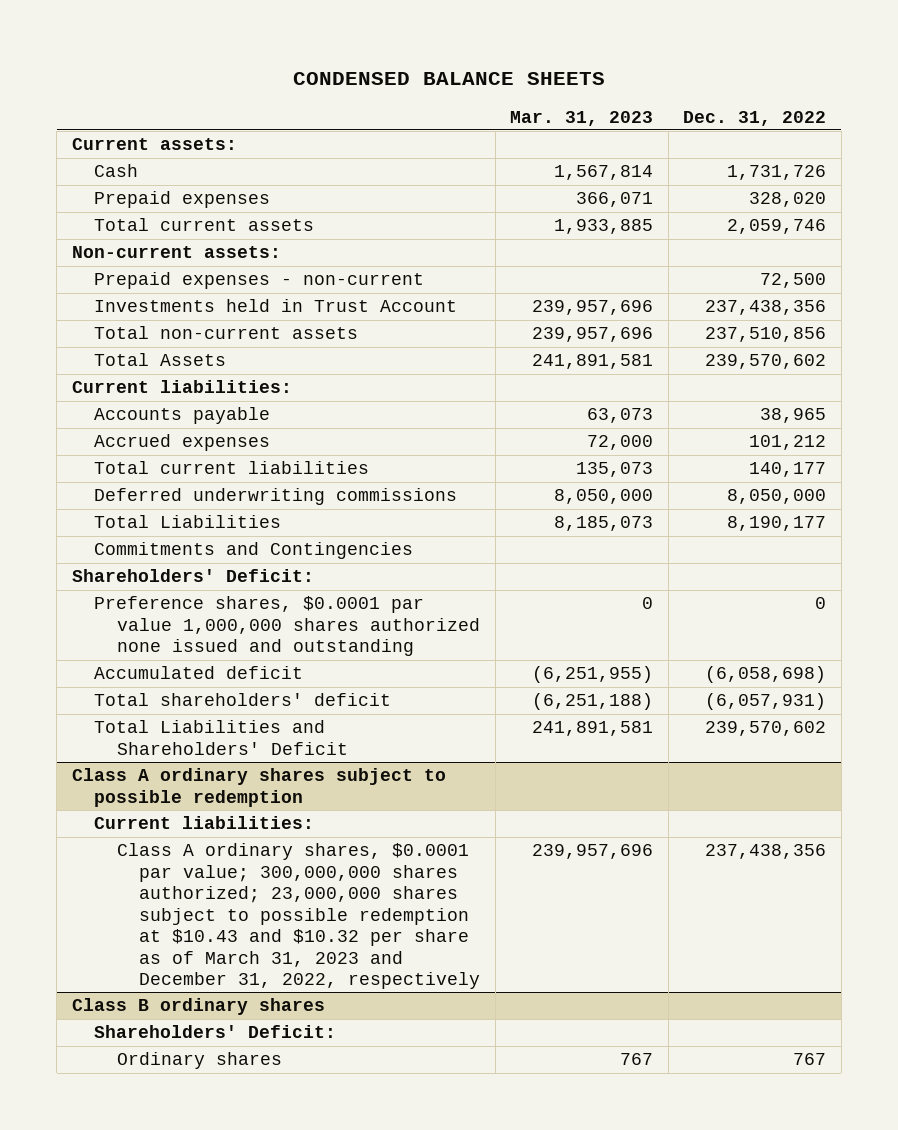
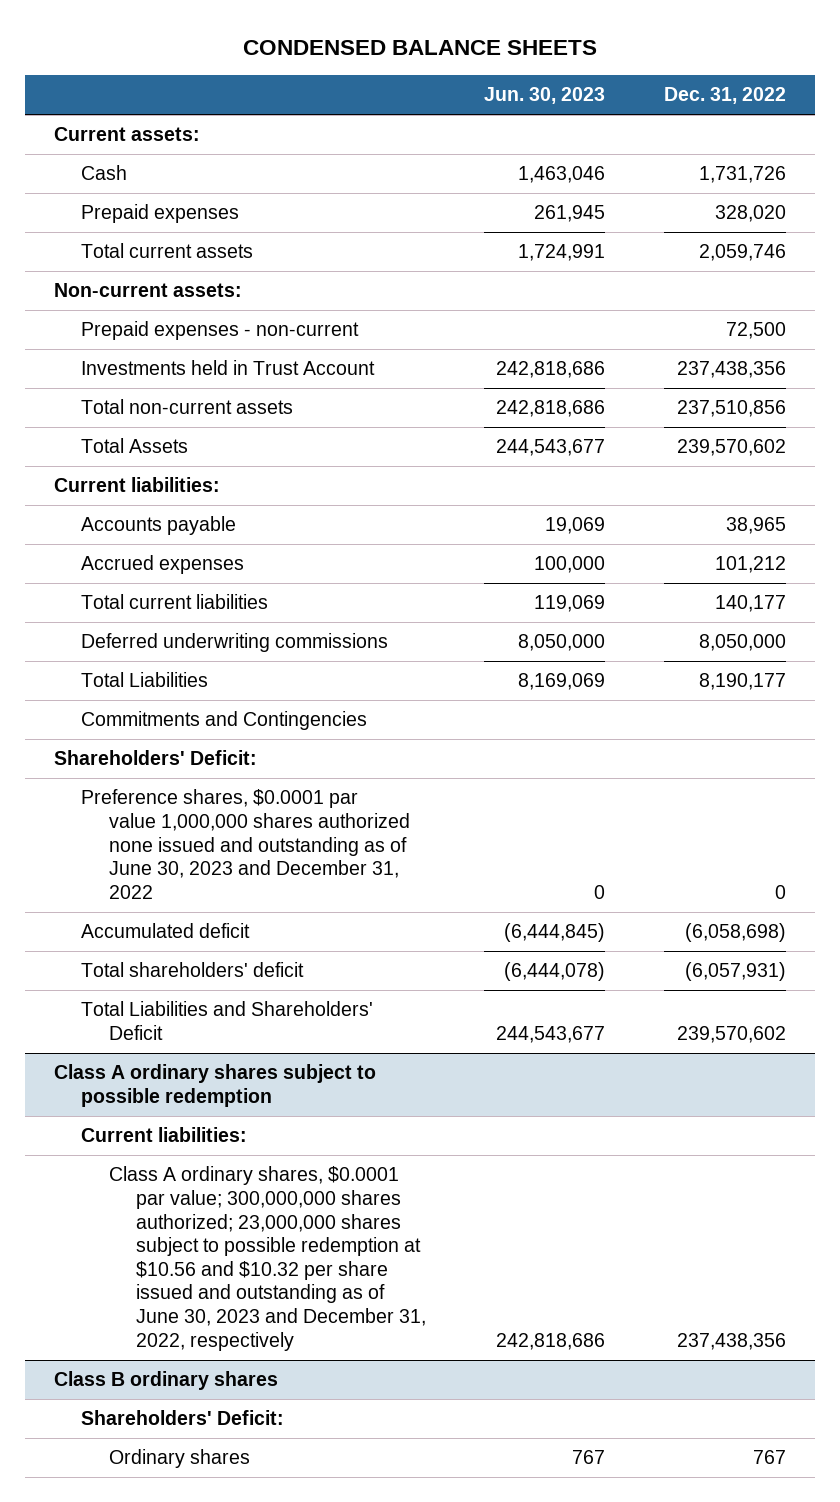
[510,110,654,126] Mar. 31, 2023 -> none
none -> [484,87,606,105] Jun. 30, 2023
[94,596,480,657] Preference shares, $0.0001 par value 1,000,000 shares authorized none issued and outstanding -> [81,789,410,899] Preference shares, $0.0001 par value 1,000,000 shares authorized none issued and outstanding as of June 30, 2023 and December 31, 2022
[116,843,481,990] Class A ordinary shares, $0.0001 par value; 300,000,000 shares authorized; 23,000,000 shares subject to possible redemption at $10.43 and $10.32 per share as of March 31, 2023 and December 31, 2022, respectively -> [108,1166,426,1351] Class A ordinary shares, $0.0001 par value; 300,000,000 shares authorized; 23,000,000 shares subject to possible redemption at $10.56 and $10.32 per share issued and outstanding as of June 30, 2023 and December 31, 2022, respectively

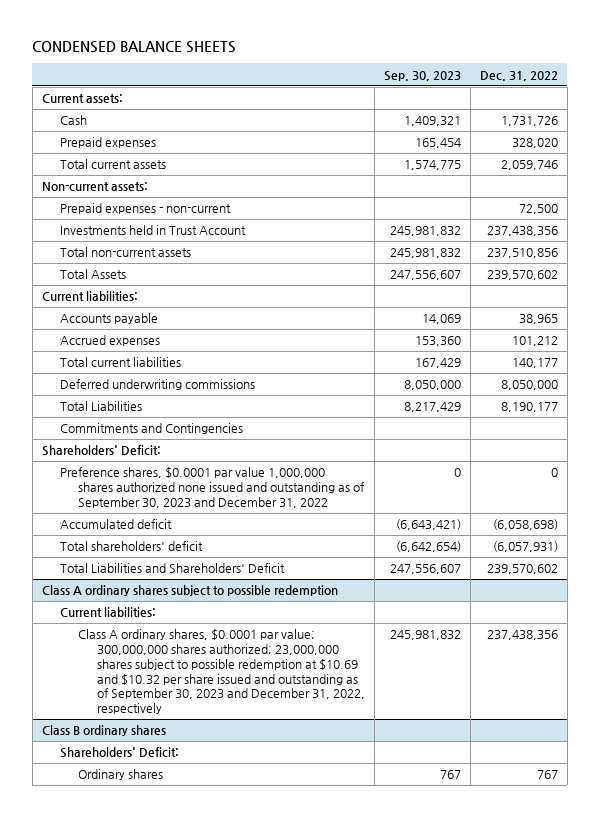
[484,87,606,105] Jun. 30, 2023 -> none
none -> [383,70,461,81] Sep. 30, 2023
[81,789,410,899] Preference shares, $0.0001 par value 1,000,000 shares authorized none issued and outstanding as of June 30, 2023 and December 31, 2022 -> [60,467,366,508] Preference shares, $0.0001 par value 1,000,000 shares authorized none issued and outstanding as of September 30, 2023 and December 31, 2022
[108,1166,426,1351] Class A ordinary shares, $0.0001 par value; 300,000,000 shares authorized; 23,000,000 shares subject to possible redemption at $10.56 and $10.32 per share issued and outstanding as of June 30, 2023 and December 31, 2022, respectively -> [78,629,365,715] Class A ordinary shares, $0.0001 par value; 300,000,000 shares authorized; 23,000,000 shares subject to possible redemption at $10.69 and $10.32 per share issued and outstanding as of September 30, 2023 and December 31, 2022, respectively

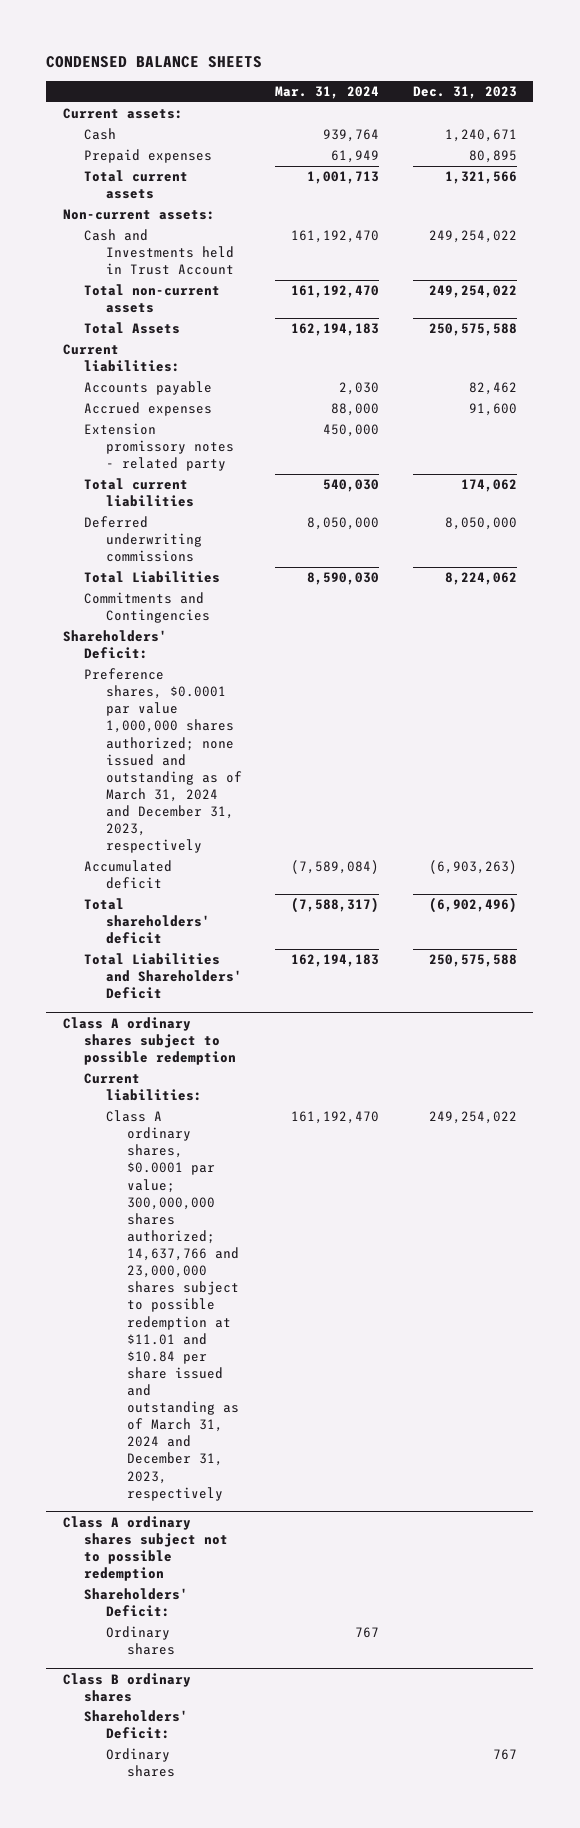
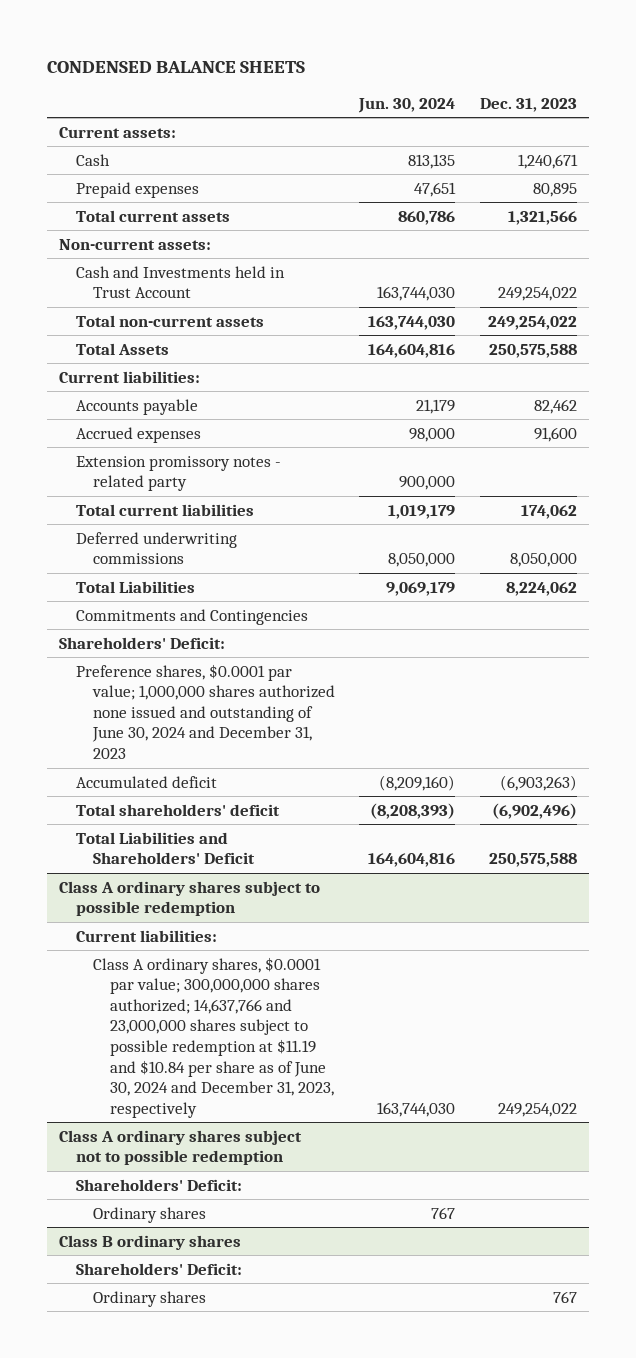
[275,85,380,99] Mar. 31, 2024 -> none
none -> [358,97,456,113] Jun. 30, 2024
[84,668,242,854] Preference shares, $0.0001 par value 1,000,000 shares authorized; none issued and outstanding as of March 31, 2024 and December 31, 2023, respectively -> [76,663,335,760] Preference shares, $0.0001 par value; 1,000,000 shares authorized none issued and outstanding of June 30, 2024 and December 31, 2023
[105,1110,239,1501] Class A ordinary shares, $0.0001 par value; 300,000,000 shares authorized; 14,637,766 and 23,000,000 shares subject to possible redemption at $11.01 and $10.84 per share issued and outstanding as of March 31, 2024 and December 31, 2023, respectively -> [92,956,334,1118] Class A ordinary shares, $0.0001 par value; 300,000,000 shares authorized; 14,637,766 and 23,000,000 shares subject to possible redemption at $11.19 and $10.84 per share as of June 30, 2024 and December 31, 2023, respectively

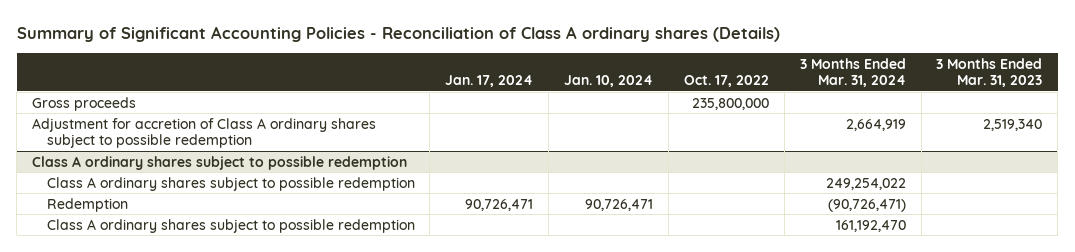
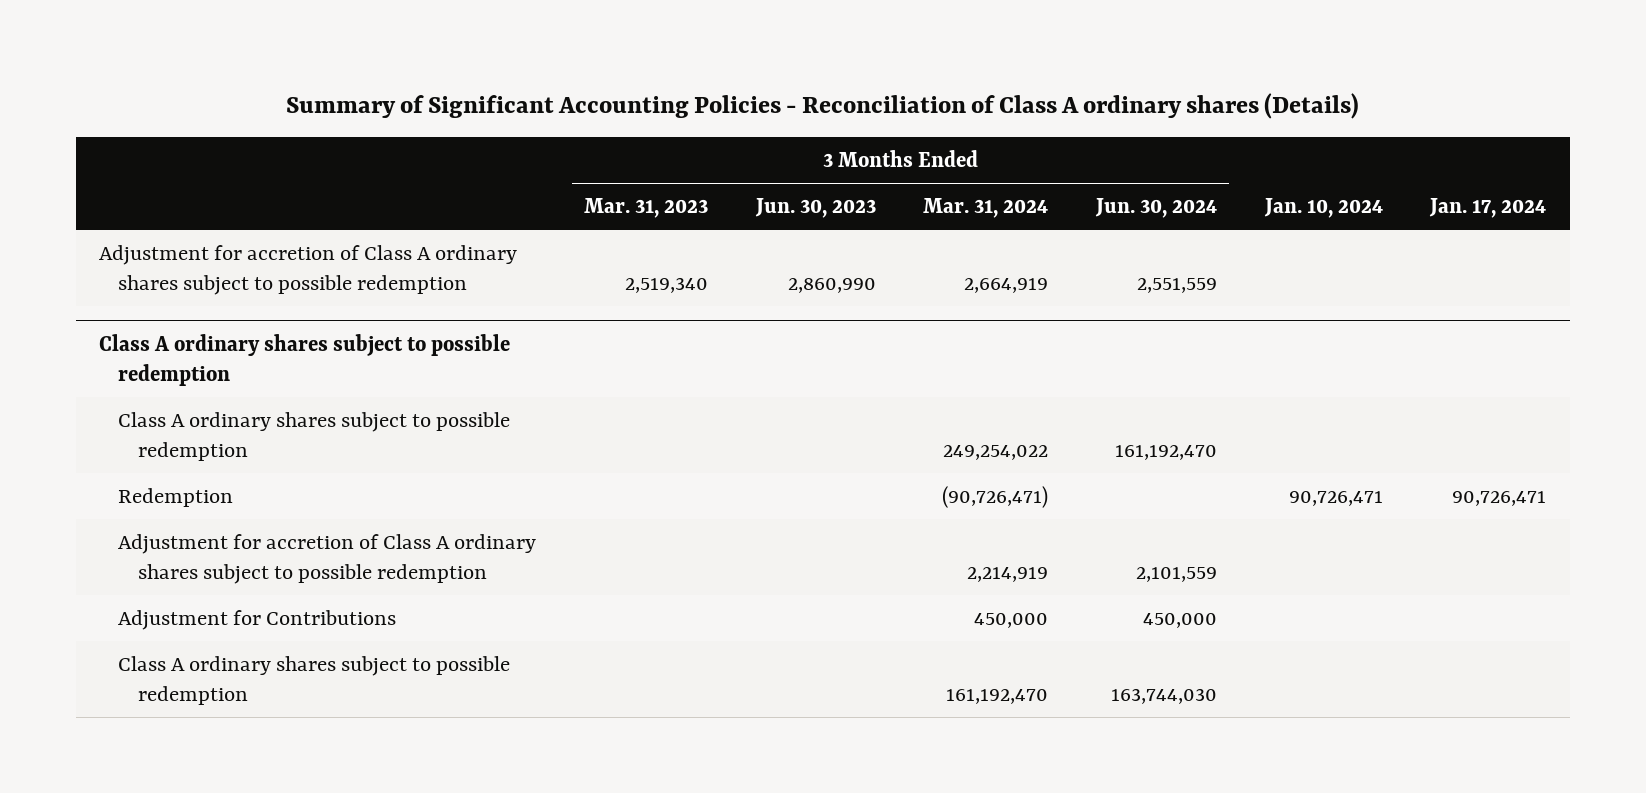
[683,75,769,88] Oct. 17, 2022 -> none
none -> [754,198,876,219] Jun. 30, 2023
none -> [1094,198,1217,219] Jun. 30, 2024
[32,96,137,111] Gross proceeds -> none
none -> [118,534,537,584] Adjustment for accretion of Class A ordinary shares subject to possible redemption
none -> [118,610,397,631] Adjustment for Contributions

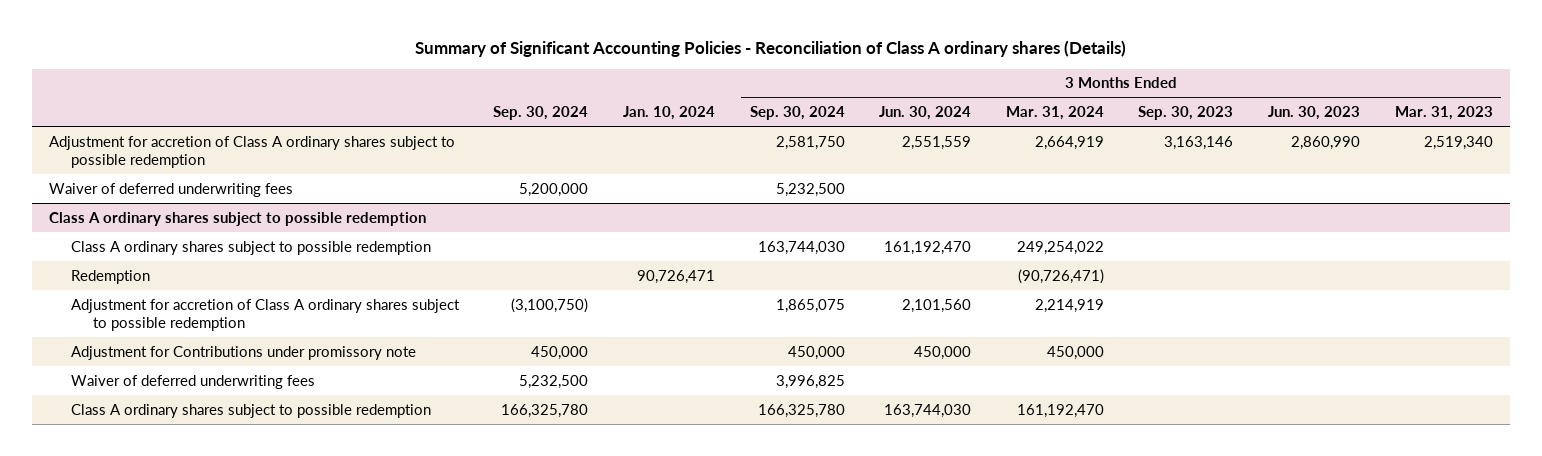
[1429,198,1547,219] Jan. 17, 2024 -> none
none -> [493,106,589,121] Sep. 30, 2024
none -> [749,106,845,121] Sep. 30, 2024
none -> [1138,106,1234,121] Sep. 30, 2023
none -> [48,182,293,197] Waiver of deferred underwriting fees
[1135,566,1217,582] 2,101,559 -> [902,298,972,313] 2,101,560
[118,610,397,631] Adjustment for Contributions -> [70,345,416,360] Adjustment for Contributions under promissory note
none -> [70,374,315,389] Waiver of deferred underwriting fees

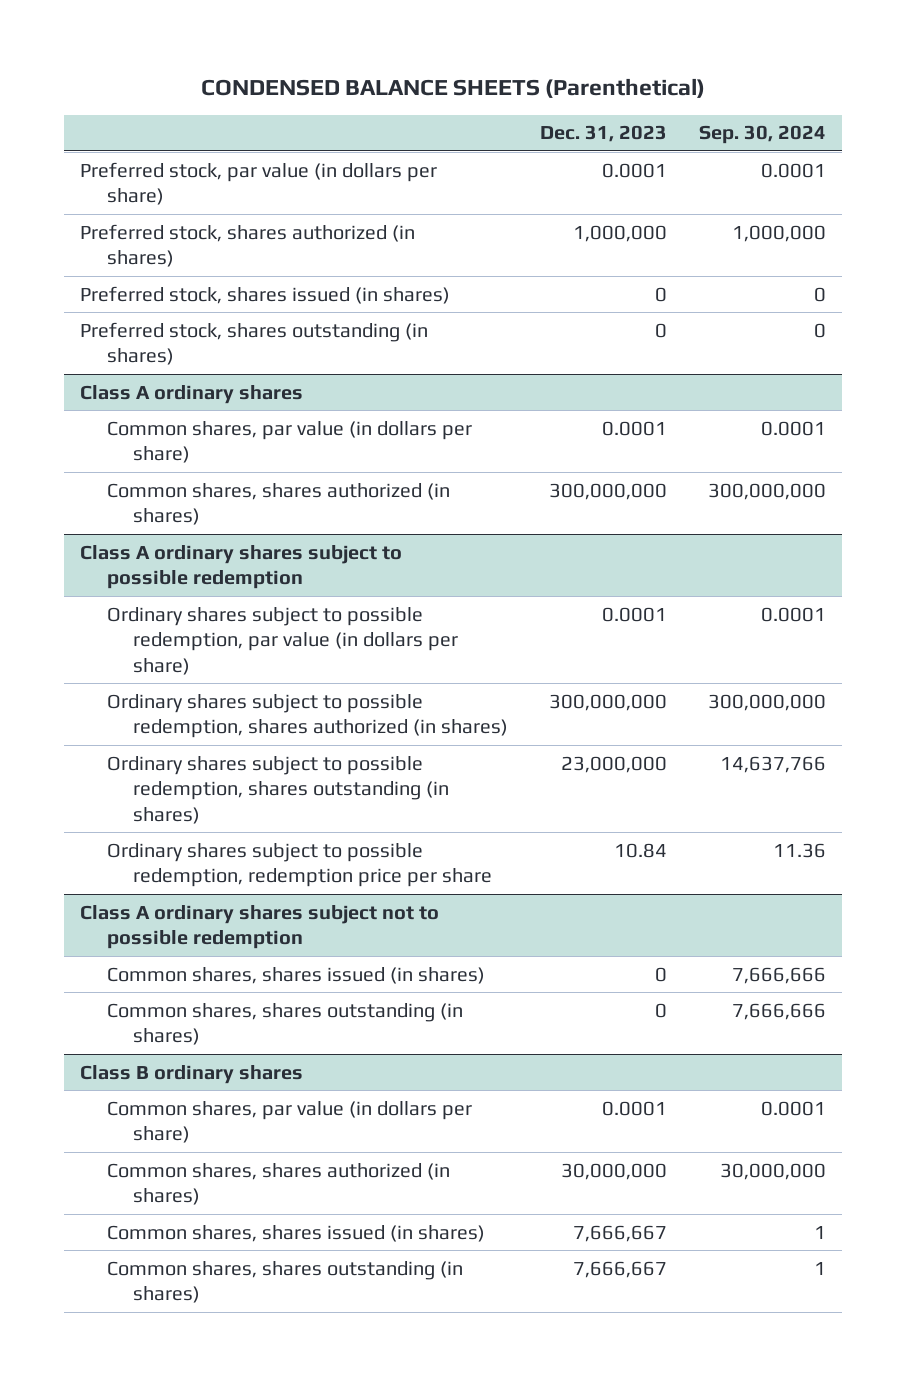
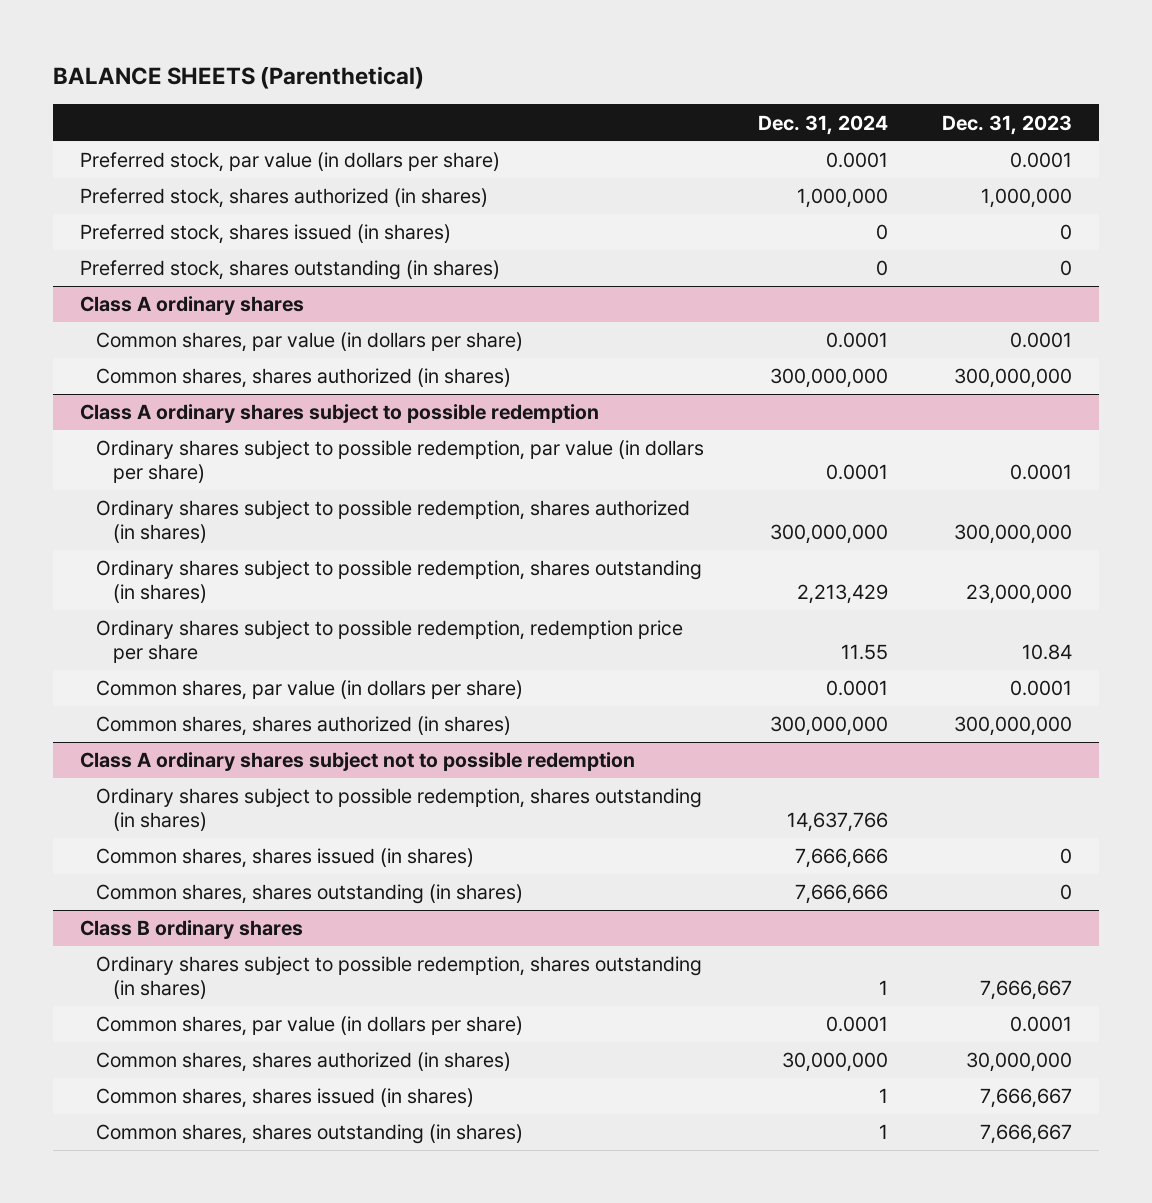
[201,77,706,98] CONDENSED BALANCE SHEETS (Parenthetical) -> [53,66,425,90] BALANCE SHEETS (Parenthetical)
[699,125,827,145] Sep. 30, 2024 -> none
none -> [758,114,889,135] Dec. 31, 2024
none -> [96,680,524,701] Common shares, par value (in dollars per share)
none -> [96,716,512,737] Common shares, shares authorized (in shares)
none -> [96,788,703,831] Ordinary shares subject to possible redemption, shares outstanding (in shares)
none -> [96,956,703,999] Ordinary shares subject to possible redemption, shares outstanding (in shares)

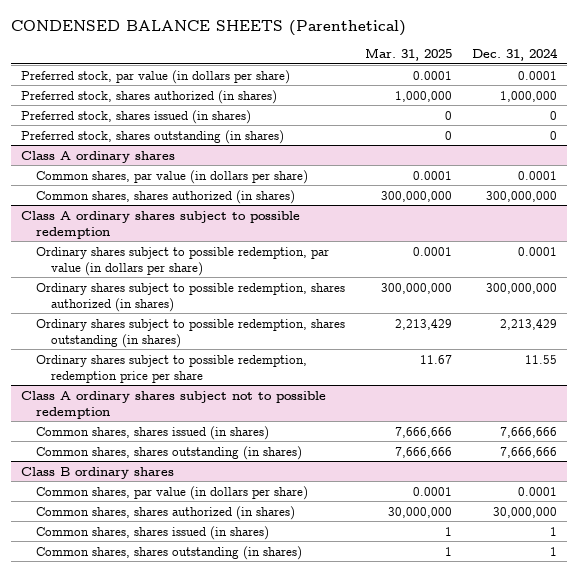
[53,66,425,90] BALANCE SHEETS (Parenthetical) -> [10,19,406,36] CONDENSED BALANCE SHEETS (Parenthetical)
[942,114,1073,135] Dec. 31, 2023 -> none
none -> [364,48,452,62] Mar. 31, 2025
[96,680,524,701] Common shares, par value (in dollars per share) -> none
[96,716,512,737] Common shares, shares authorized (in shares) -> none
[96,788,703,831] Ordinary shares subject to possible redemption, shares outstanding (in shares) -> none
[96,956,703,999] Ordinary shares subject to possible redemption, shares outstanding (in shares) -> none

